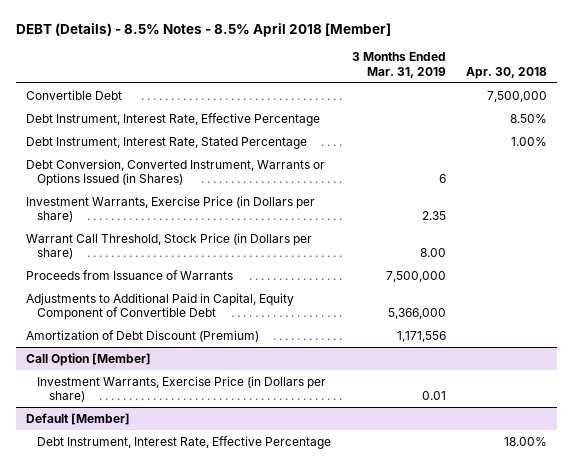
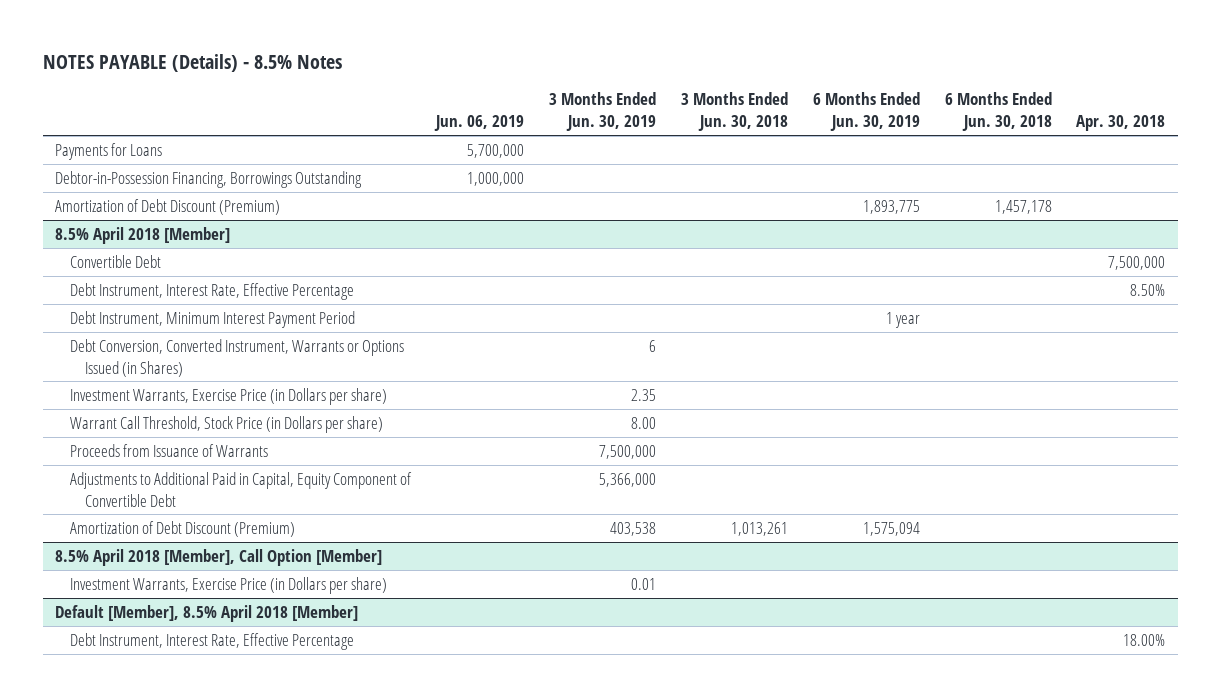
[15,22,391,37] DEBT (Details) - 8.5% Notes - 8.5% April 2018 [Member] -> [42,53,342,72] NOTES PAYABLE (Details) - 8.5% Notes
[351,52,446,78] 3 Months Ended Mar. 31, 2019 -> none
none -> [433,115,524,132] Jun. 06, 2019
none -> [548,92,656,132] 3 Months Ended Jun. 30, 2019
none -> [680,92,788,132] 3 Months Ended Jun. 30, 2018
none -> [812,92,920,132] 6 Months Ended Jun. 30, 2019
none -> [944,92,1052,132] 6 Months Ended Jun. 30, 2018
[25,89,122,100] Convertible Debt -> none
[25,112,320,126] Debt Instrument, Interest Rate, Effective Percentage -> none
[25,136,307,149] Debt Instrument, Interest Rate, Stated Percentage -> none
[25,158,325,186] Debt Conversion, Converted Instrument, Warrants or Options Issued (in Shares) -> none
[25,195,315,222] Investment Warrants, Exercise Price (in Dollars per share) -> none
[25,232,312,259] Warrant Call Threshold, Stock Price (in Dollars per share) -> none
[25,269,233,280] Proceeds from Issuance of Warrants -> none
[25,292,294,320] Adjustments to Additional Paid in Capital, Equity Component of Convertible Debt -> none
none -> [55,142,163,160] Payments for Loans
none -> [55,170,363,188] Debtor-in-Possession Financing, Borrowings Outstanding
[25,352,151,366] Call Option [Member] -> [55,226,231,244] 8.5% April 2018 [Member]
none -> [69,254,161,268] Convertible Debt
none -> [69,282,354,300] Debt Instrument, Interest Rate, Effective Percentage
none -> [69,310,355,328] Debt Instrument, Minimum Interest Payment Period
none -> [69,338,404,377] Debt Conversion, Converted Instrument, Warrants or Options Issued (in Shares)
none -> [69,415,383,433] Warrant Call Threshold, Stock Price (in Dollars per share)
none -> [69,443,268,457] Proceeds from Issuance of Warrants
none -> [69,471,412,507] Adjustments to Additional Paid in Capital, Equity Component of Convertible Debt
none -> [69,520,295,537] Amortization of Debt Discount (Premium)
none -> [55,548,383,566] 8.5% April 2018 [Member], Call Option [Member]
none -> [69,576,387,594] Investment Warrants, Exercise Price (in Dollars per share)
[25,412,130,425] Default [Member] -> [55,604,359,622] Default [Member], 8.5% April 2018 [Member]

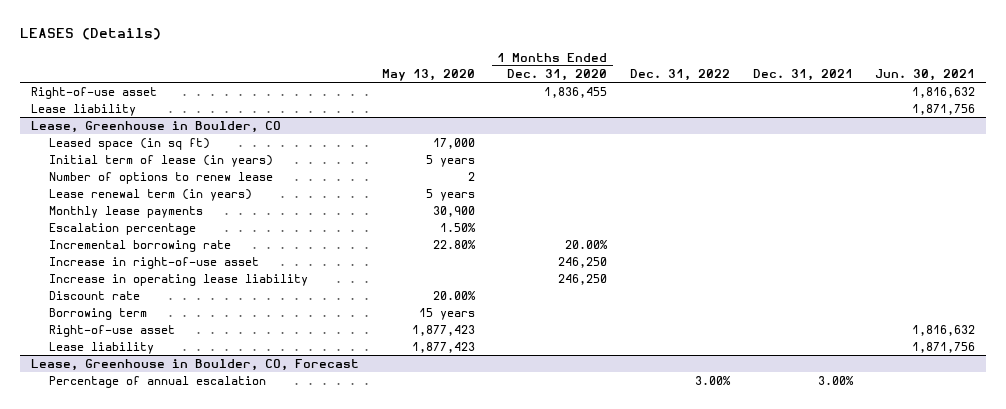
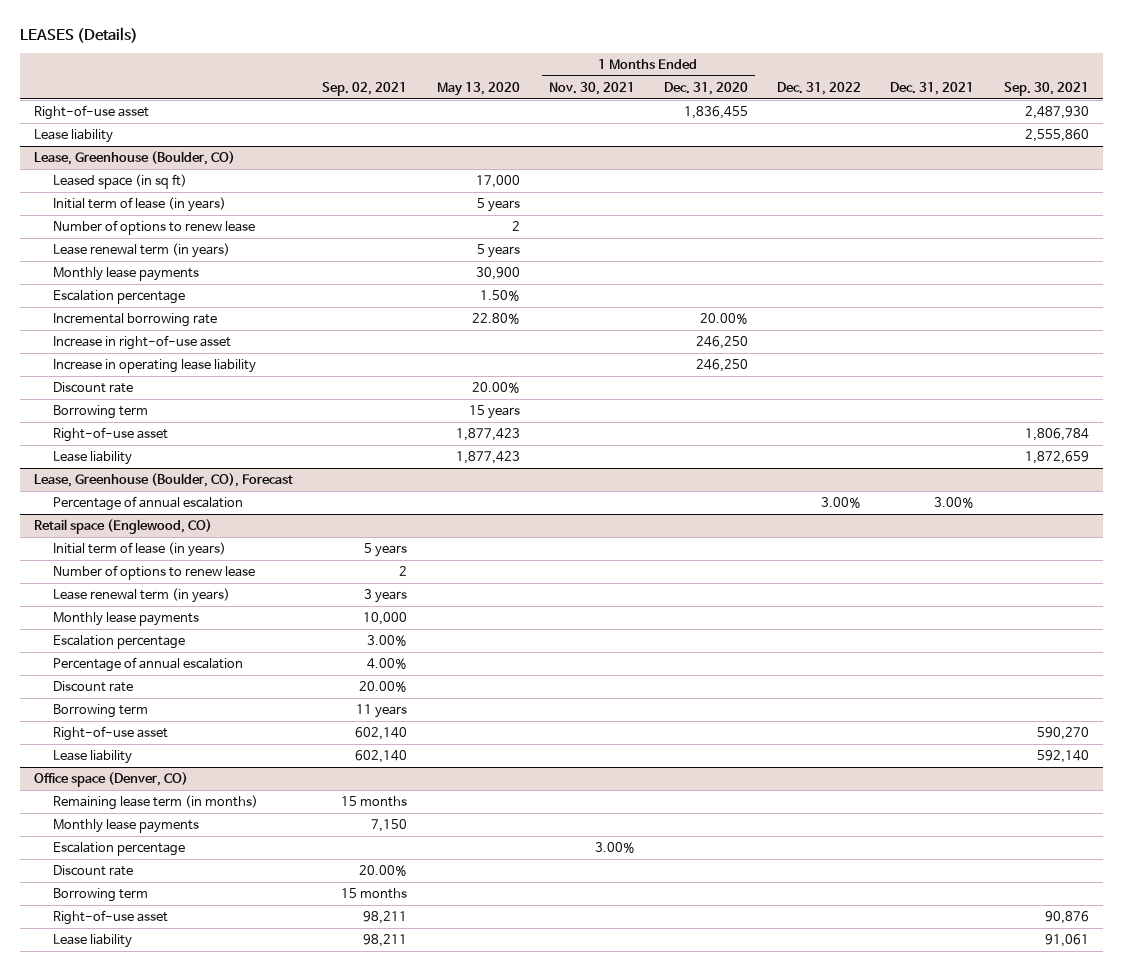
[875,69,976,82] Jun. 30, 2021 -> none
none -> [322,81,408,96] Sep. 02, 2021
none -> [548,81,635,95] Nov. 30, 2021
none -> [1003,81,1089,96] Sep. 30, 2021
[31,120,282,133] Lease, Greenhouse in Boulder, CO -> [34,151,236,166] Lease, Greenhouse (Boulder, CO)
[31,358,360,371] Lease, Greenhouse in Boulder, CO, Forecast -> [34,473,294,488] Lease, Greenhouse (Boulder, CO), Forecast
none -> [34,519,213,535] Retail space (Englewood, CO)
none -> [53,542,227,558] Initial term of lease (in years)
none -> [53,565,256,581] Number of options to renew lease
none -> [53,588,231,604] Lease renewal term (in years)
none -> [53,612,200,627] Monthly lease payments
none -> [53,635,186,650] Escalation percentage
none -> [53,657,244,673] Percentage of annual escalation
none -> [53,681,134,693] Discount rate
none -> [53,704,149,719] Borrowing term
none -> [53,726,169,742] Right-of-use asset
none -> [53,750,133,765] Lease liability
none -> [34,772,189,788] Office space (Denver, CO)
none -> [53,795,259,811] Remaining lease term (in months)
none -> [53,819,200,834] Monthly lease payments
none -> [53,842,186,857] Escalation percentage
none -> [53,865,134,877] Discount rate
none -> [53,888,149,903] Borrowing term
none -> [53,910,169,926] Right-of-use asset
none -> [53,934,133,949] Lease liability

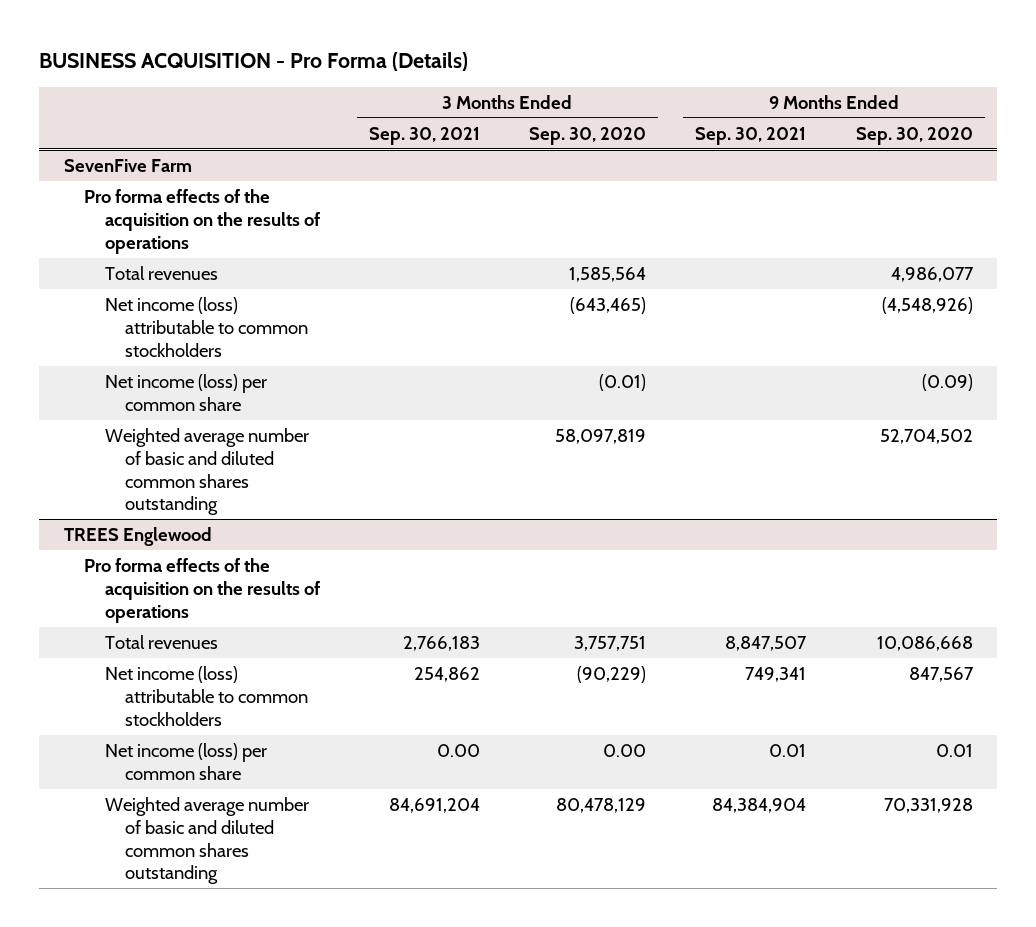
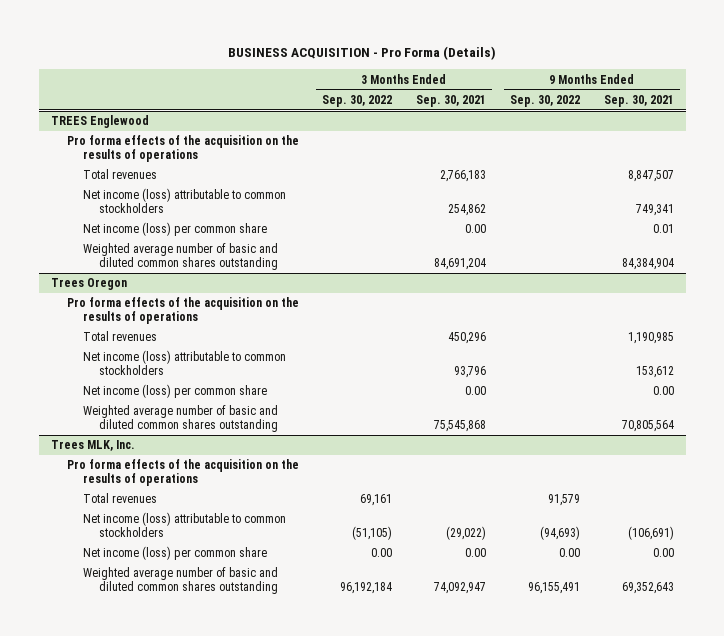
[529,126,647,145] Sep. 30, 2020 -> none
[855,126,973,145] Sep. 30, 2020 -> none
none -> [322,94,393,107] Sep. 30, 2022
none -> [509,94,580,107] Sep. 30, 2022
[63,159,192,173] SevenFive Farm -> none
[84,189,320,254] Pro forma effects of the acquisition on the results of operations -> none
[104,266,218,281] Total revenues -> none
[104,297,308,357] Net income (loss) attributable to common stockholders -> none
[104,374,267,411] Net income (loss) per common share -> none
[104,428,309,516] Weighted average number of basic and diluted common shares outstanding -> none
none -> [50,278,127,291] Trees Oregon
none -> [66,297,299,325] Pro forma effects of the acquisition on the results of operations
none -> [82,331,157,342] Total revenues
none -> [82,350,286,376] Net income (loss) attributable to common stockholders
none -> [82,384,267,399] Net income (loss) per common share
none -> [82,405,278,433] Weighted average number of basic and diluted common shares outstanding
none -> [50,440,135,452] Trees MLK, Inc.
none -> [66,459,299,487] Pro forma effects of the acquisition on the results of operations
none -> [82,493,157,504] Total revenues
none -> [82,512,286,538] Net income (loss) attributable to common stockholders
none -> [82,546,267,561] Net income (loss) per common share
none -> [82,567,278,595] Weighted average number of basic and diluted common shares outstanding

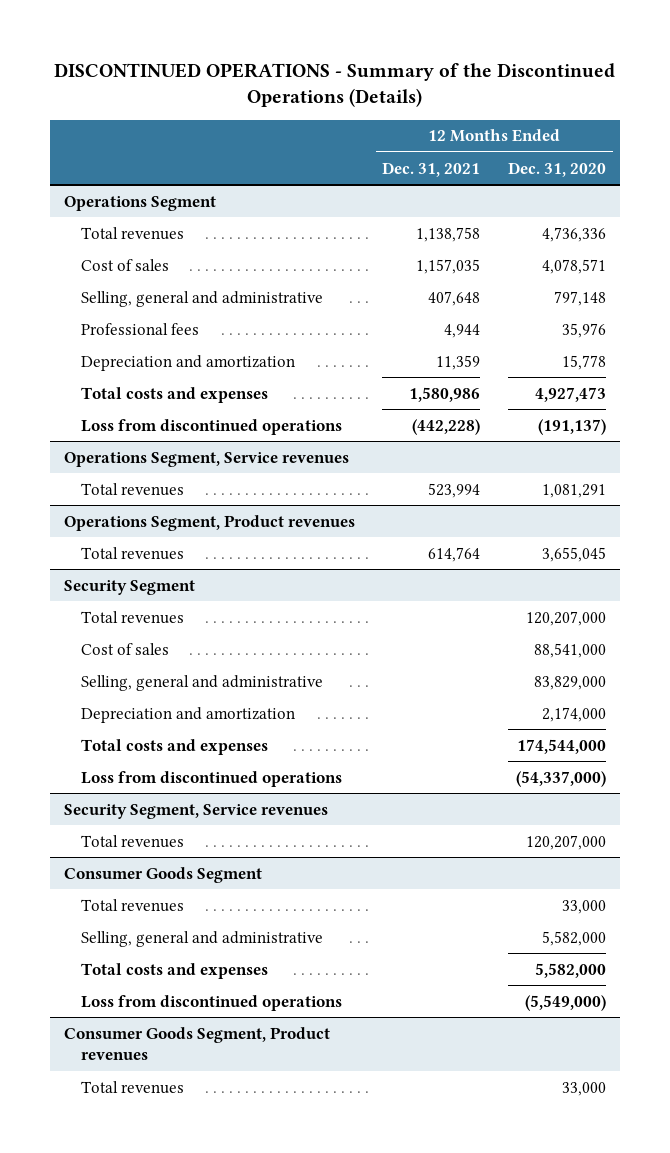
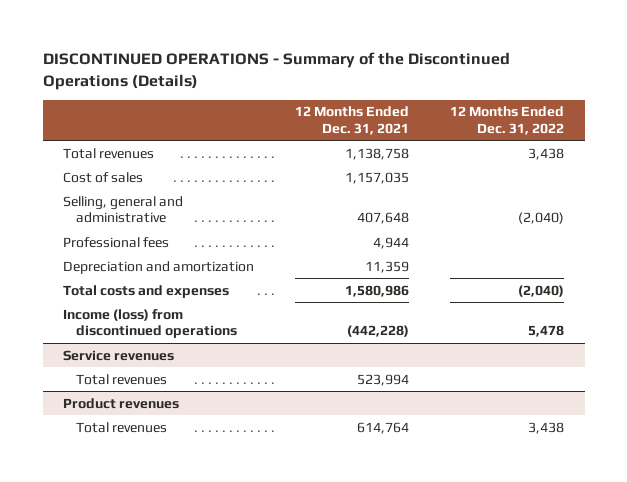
[507,161,606,177] Dec. 31, 2020 -> none
none -> [450,106,565,135] 12 Months Ended Dec. 31, 2022
[64,195,217,211] Operations Segment -> none
[81,418,343,435] Loss from discontinued operations -> [63,308,237,338] Income (loss) from discontinued operations
[64,451,350,467] Operations Segment, Service revenues -> [63,349,175,361] Service revenues
[64,514,356,531] Operations Segment, Product revenues -> [63,397,180,409] Product revenues
[64,579,196,595] Security Segment -> none
[81,610,185,624] Total revenues -> none
[81,642,170,655] Cost of sales -> none
[81,674,324,691] Selling, general and administrative -> none
[81,706,296,723] Depreciation and amortization -> none
[81,738,269,755] Total costs and expenses -> none
[81,770,343,787] Loss from discontinued operations -> none
[64,803,329,819] Security Segment, Service revenues -> none
[81,834,185,848] Total revenues -> none
[64,866,263,883] Consumer Goods Segment -> none
[81,898,185,912] Total revenues -> none
[81,930,324,947] Selling, general and administrative -> none
[81,962,269,979] Total costs and expenses -> none
[81,994,343,1011] Loss from discontinued operations -> none
[64,1026,331,1061] Consumer Goods Segment, Product revenues -> none
[81,1080,185,1094] Total revenues -> none

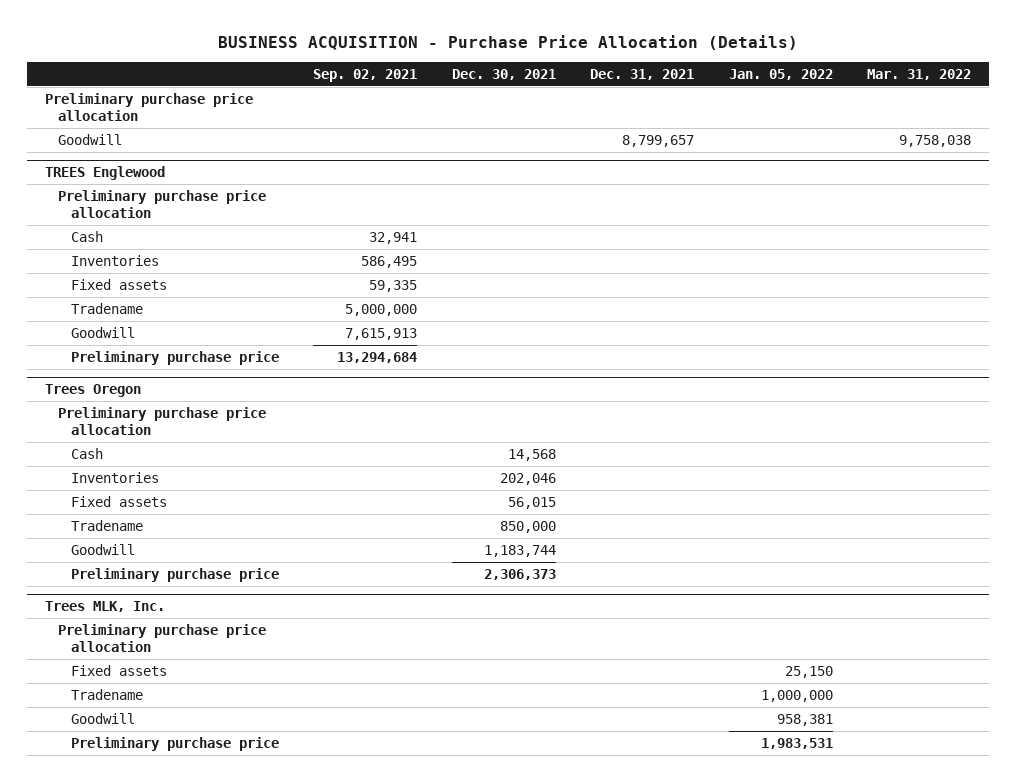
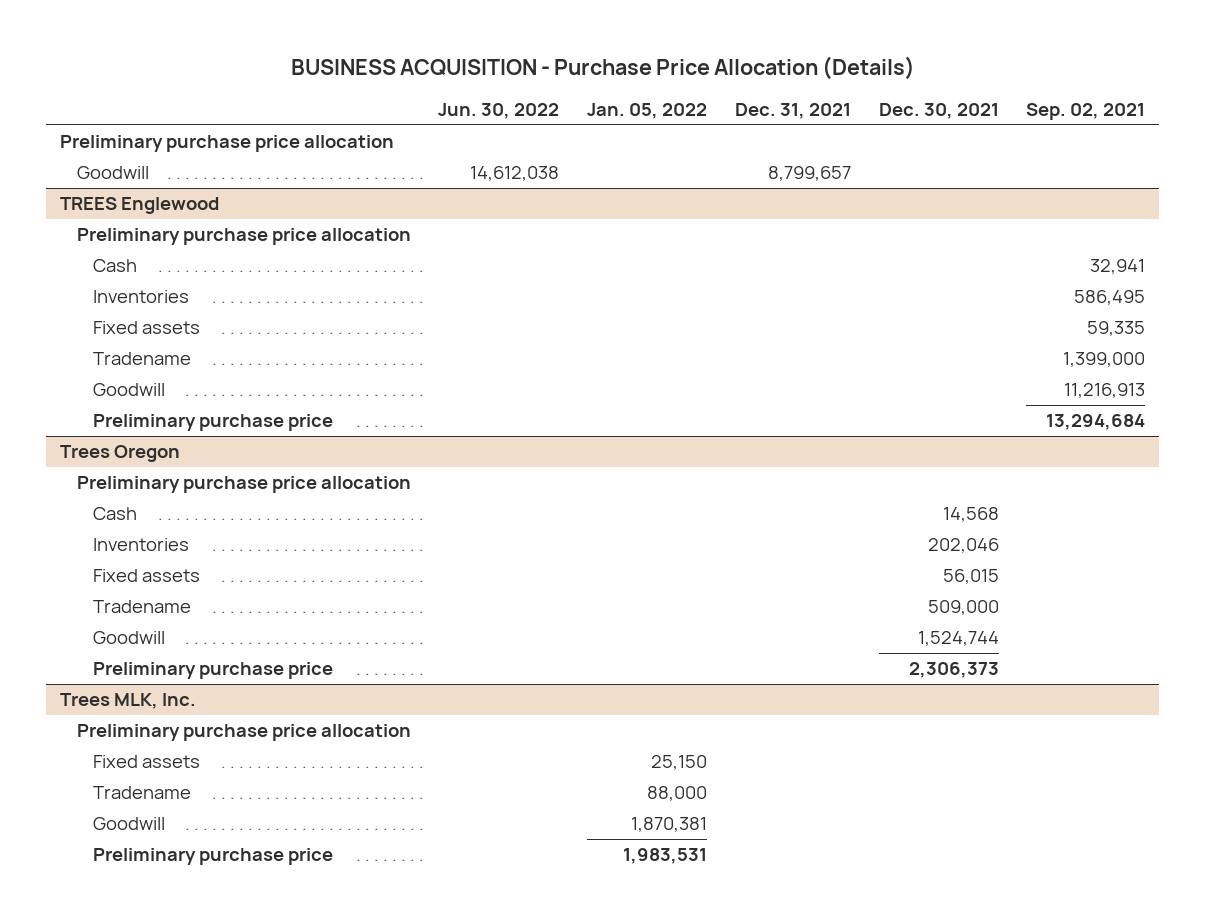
[867,68,972,80] Mar. 31, 2022 -> none
none -> [438,102,560,119] Jun. 30, 2022
[345,303,418,316] 5,000,000 -> [1063,352,1146,368] 1,399,000
[345,327,418,340] 7,615,913 -> [1064,383,1146,399] 11,216,913
[499,520,556,533] 850,000 -> [927,600,999,616] 509,000
[483,544,556,557] 1,183,744 -> [917,631,999,647] 1,524,744
[760,689,833,702] 1,000,000 -> [647,786,708,802] 88,000
[776,713,833,726] 958,381 -> [631,817,708,833] 1,870,381

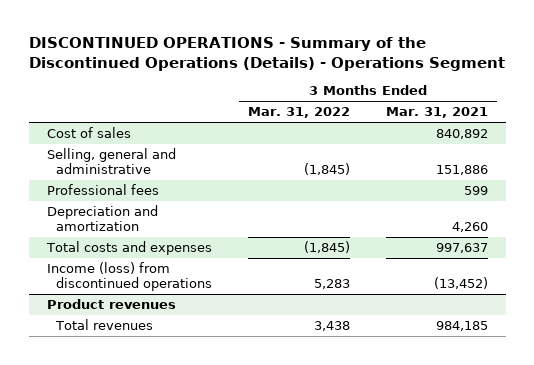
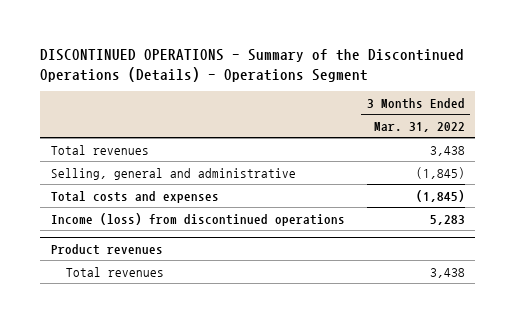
[385,107,488,119] Mar. 31, 2021 -> none
[46,127,131,139] Cost of sales -> none
none -> [50,144,149,155] Total revenues
[46,184,159,196] Professional fees -> none
[46,205,158,232] Depreciation and amortization -> none

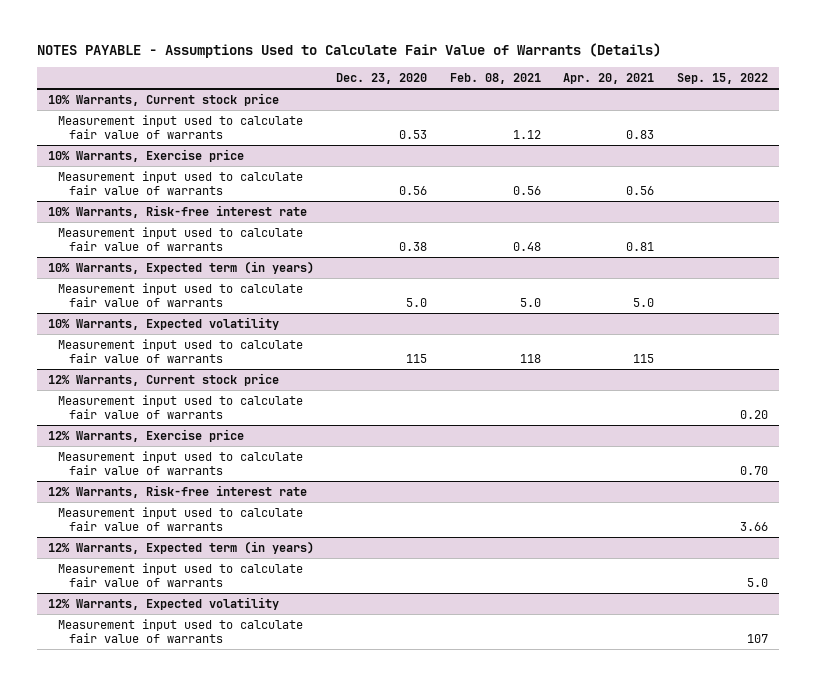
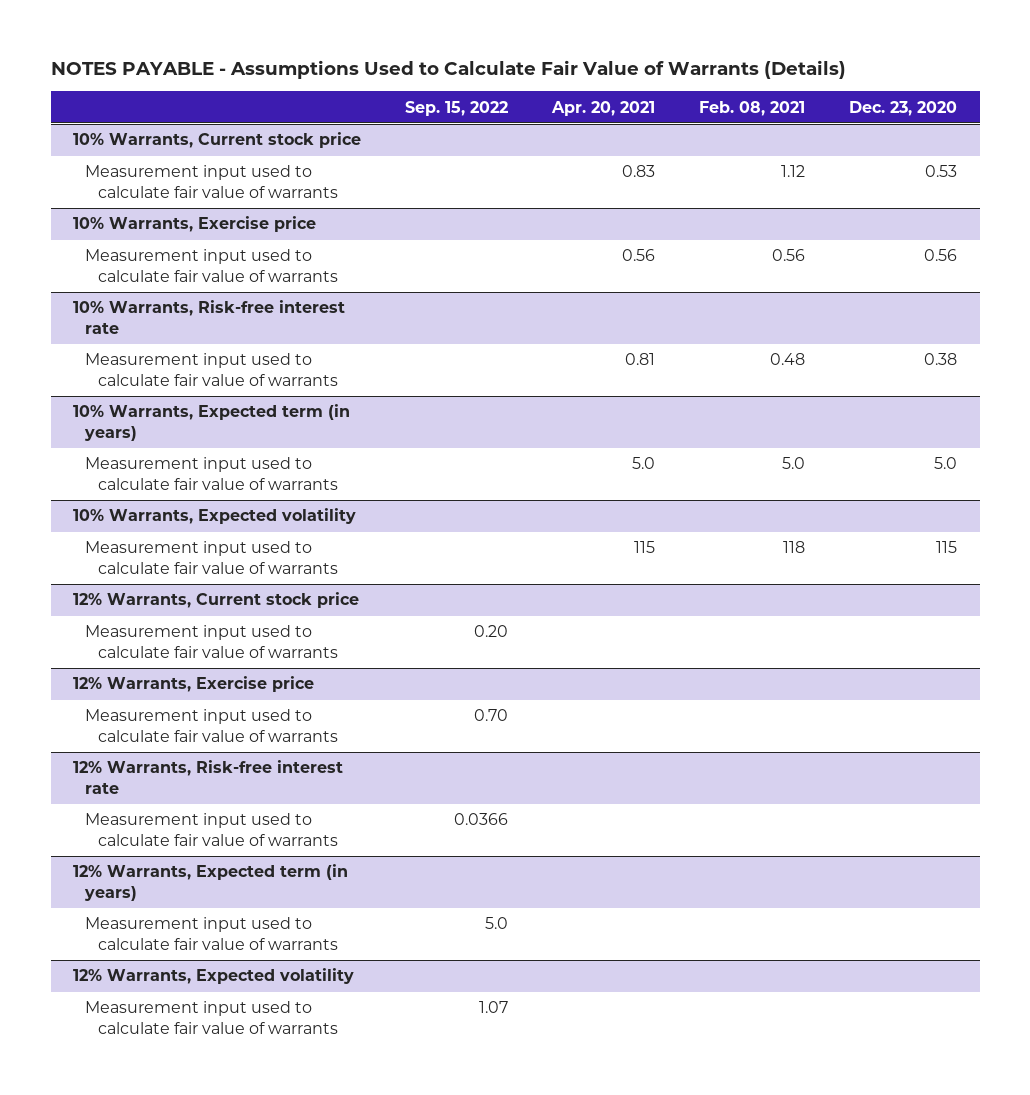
[739,521,768,531] 3.66 -> [453,813,508,826] 0.0366
[746,633,768,643] 107 -> [478,1001,508,1014] 1.07

